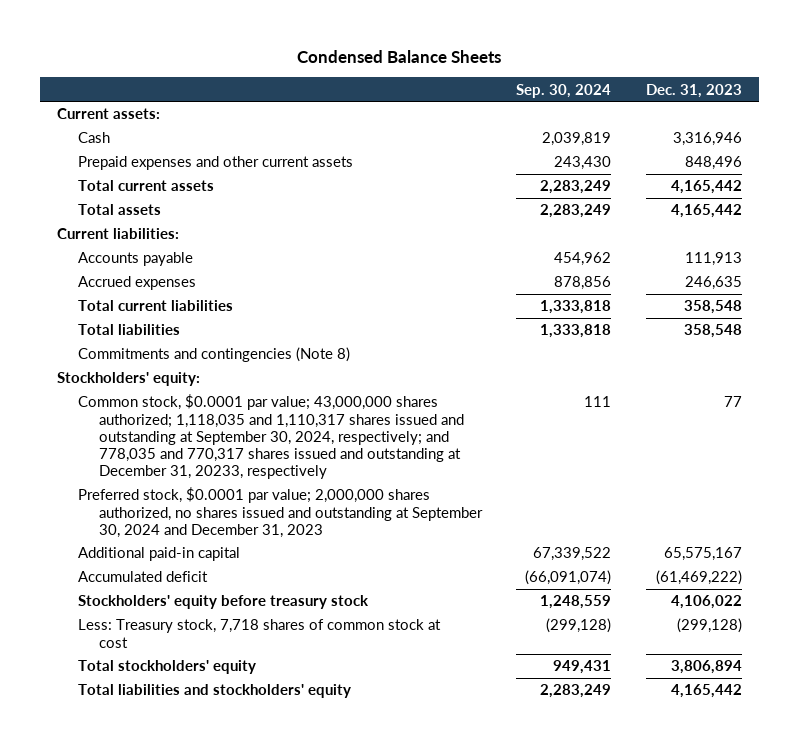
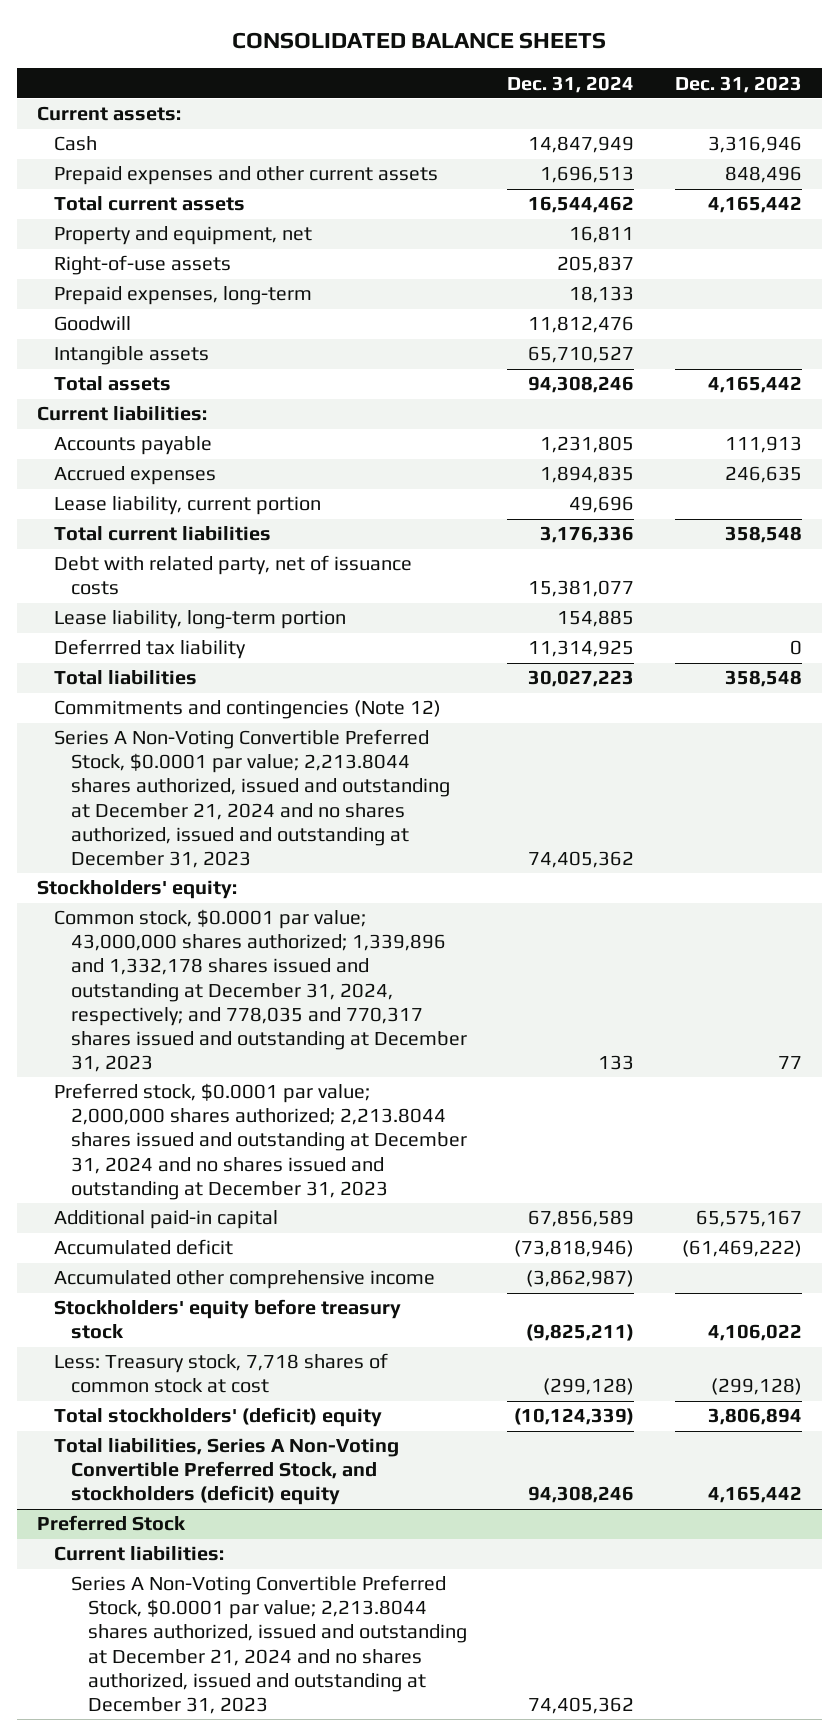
[297,49,502,63] Condensed Balance Sheets -> [232,31,607,49] CONSOLIDATED BALANCE SHEETS
[516,83,612,98] Sep. 30, 2024 -> none
none -> [507,75,635,93] Dec. 31, 2024
none -> [53,226,312,246] Property and equipment, net
none -> [53,255,231,276] Right-of-use assets
none -> [53,286,312,306] Prepaid expenses, long-term
none -> [53,316,131,332] Goodwill
none -> [53,346,209,366] Intangible assets
none -> [53,496,321,516] Lease liability, current portion
none -> [53,555,412,596] Debt with related party, net of issuance costs
none -> [53,610,346,630] Lease liability, long-term portion
none -> [53,639,246,660] Deferrred tax liability
[78,347,351,363] Commitments and contingencies (Note 8) -> [53,700,441,720] Commitments and contingencies (Note 12)
none -> [53,729,450,868] Series A Non-Voting Convertible Preferred Stock, $0.0001 par value; 2,213.8044 shares authorized, issued and outstanding at December 21, 2024 and no shares authorized, issued and outstanding at December 31, 2023
[78,394,464,480] Common stock, $0.0001 par value; 43,000,000 shares authorized; 1,118,035 and 1,110,317 shares issued and outstanding at September 30, 2024, respectively; and 778,035 and 770,317 shares issued and outstanding at December 31, 20233, respectively -> [53,909,467,1072] Common stock, $0.0001 par value; 43,000,000 shares authorized; 1,339,896 and 1,332,178 shares issued and outstanding at December 31, 2024, respectively; and 778,035 and 770,317 shares issued and outstanding at December 31, 2023
[78,487,483,538] Preferred stock, $0.0001 par value; 2,000,000 shares authorized, no shares issued and outstanding at September 30, 2024 and December 31, 2023 -> [53,1083,467,1200] Preferred stock, $0.0001 par value; 2,000,000 shares authorized; 2,213.8044 shares issued and outstanding at December 31, 2024 and no shares issued and outstanding at December 31, 2023
none -> [53,1270,435,1290] Accumulated other comprehensive income
[78,660,257,675] Total stockholders' equity -> [53,1407,382,1428] Total stockholders' (deficit) equity
[78,684,352,699] Total liabilities and stockholders' equity -> [53,1438,399,1506] Total liabilities, Series A Non-Voting Convertible Preferred Stock, and stockholders (deficit) equity
none -> [36,1515,186,1532] Preferred Stock
none -> [53,1546,224,1562] Current liabilities:
none -> [70,1575,467,1714] Series A Non-Voting Convertible Preferred Stock, $0.0001 par value; 2,213.8044 shares authorized, issued and outstanding at December 21, 2024 and no shares authorized, issued and outstanding at December 31, 2023

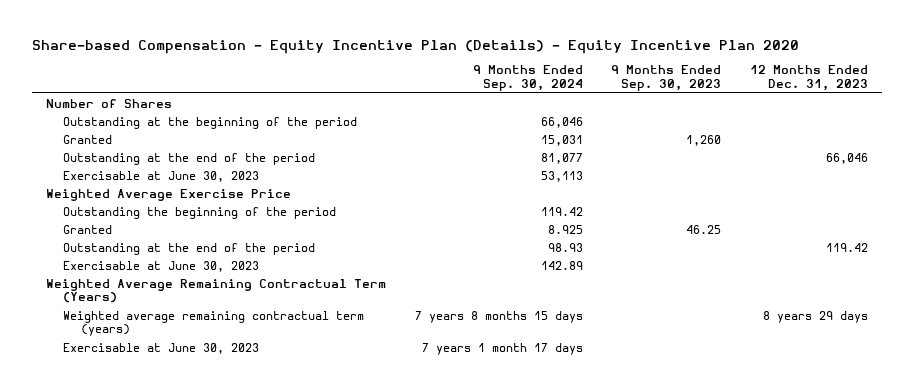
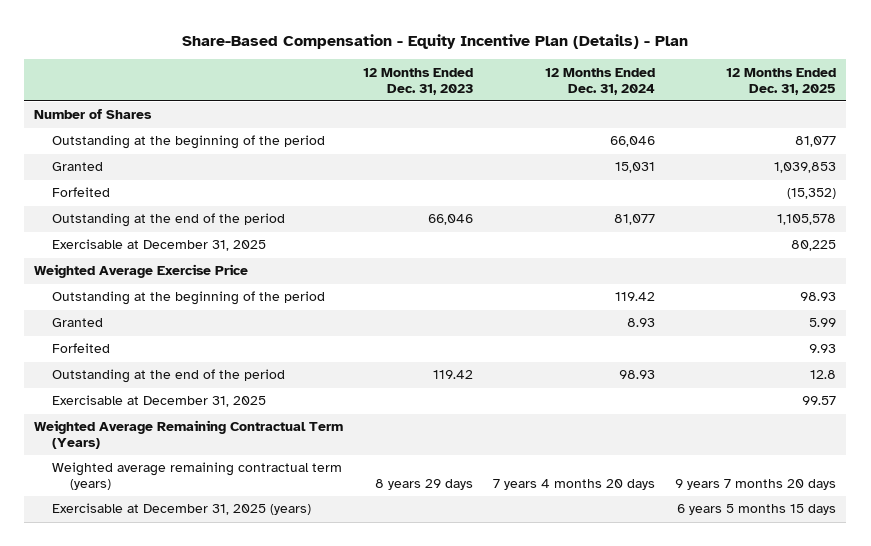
[31,39,799,54] Share-based Compensation - Equity Incentive Plan (Details) - Equity Incentive Plan 2020 -> [182,33,689,49] Share-Based Compensation - Equity Incentive Plan (Details) - Plan
[472,65,583,91] 9 Months Ended Sep. 30, 2024 -> none
[611,65,722,91] 9 Months Ended Sep. 30, 2023 -> none
none -> [545,67,656,95] 12 Months Ended Dec. 31, 2024
none -> [726,67,837,95] 12 Months Ended Dec. 31, 2025
none -> [52,187,111,198] Forfeited
[63,170,260,182] Exercisable at June 30, 2023 -> [52,239,267,252] Exercisable at December 31, 2025
[63,206,337,219] Outstanding the beginning of the period -> [52,291,326,306] Outstanding at the beginning of the period
none -> [52,343,111,354] Forfeited
[63,260,260,272] Exercisable at June 30, 2023 -> [52,395,267,408] Exercisable at December 31, 2025
[63,342,260,354] Exercisable at June 30, 2023 -> [52,503,312,516] Exercisable at December 31, 2025 (years)

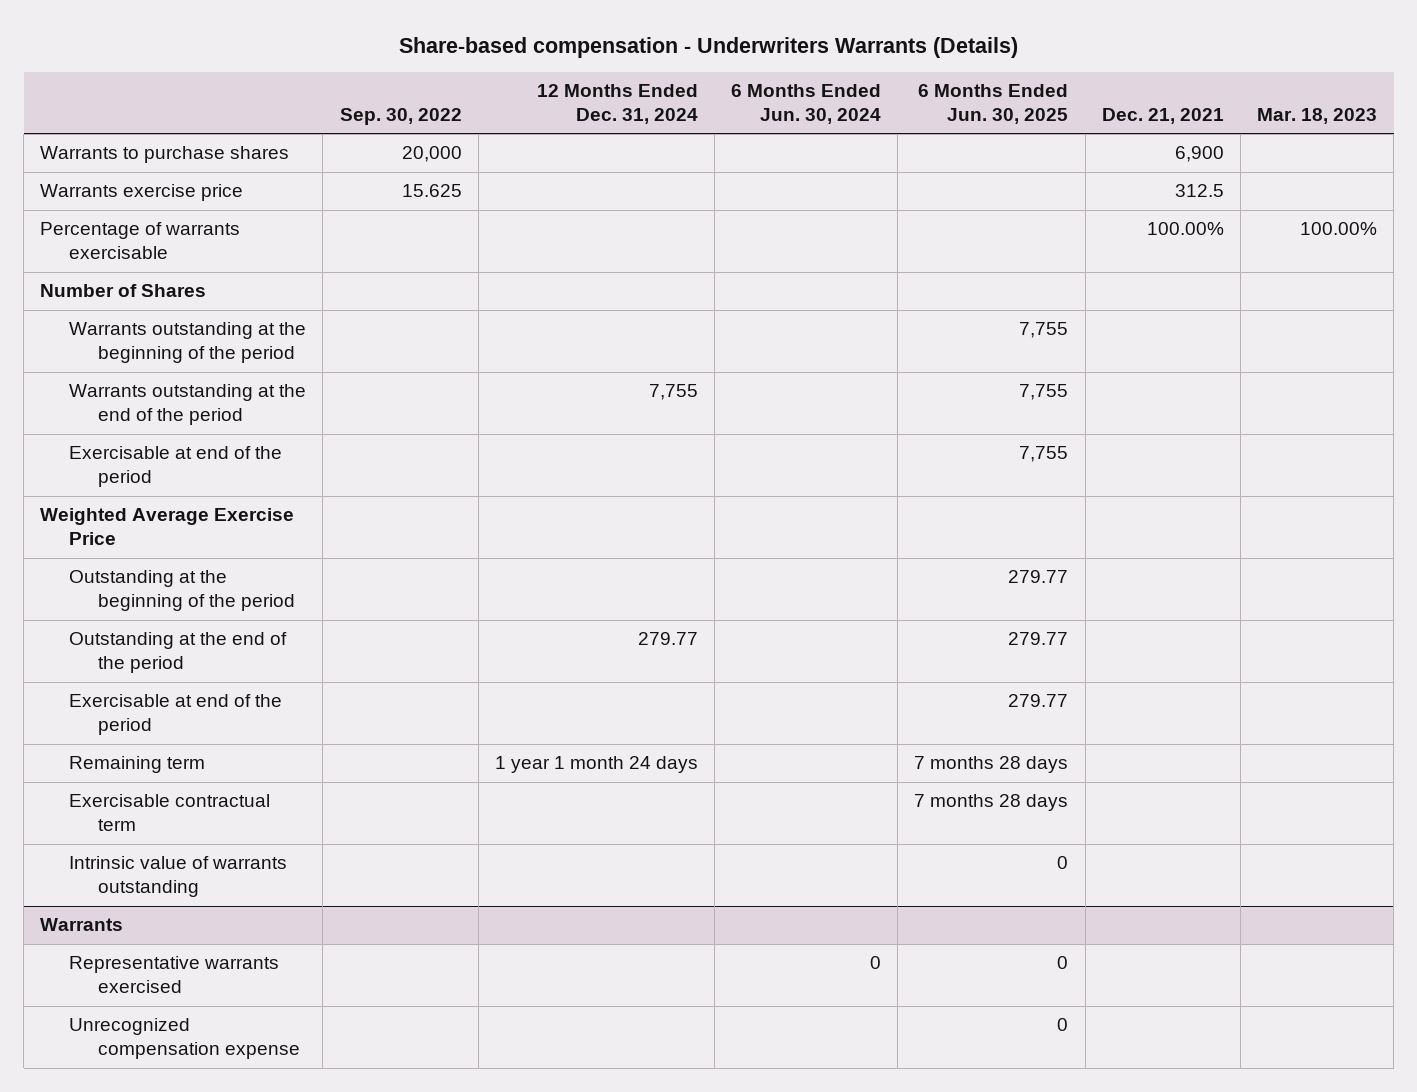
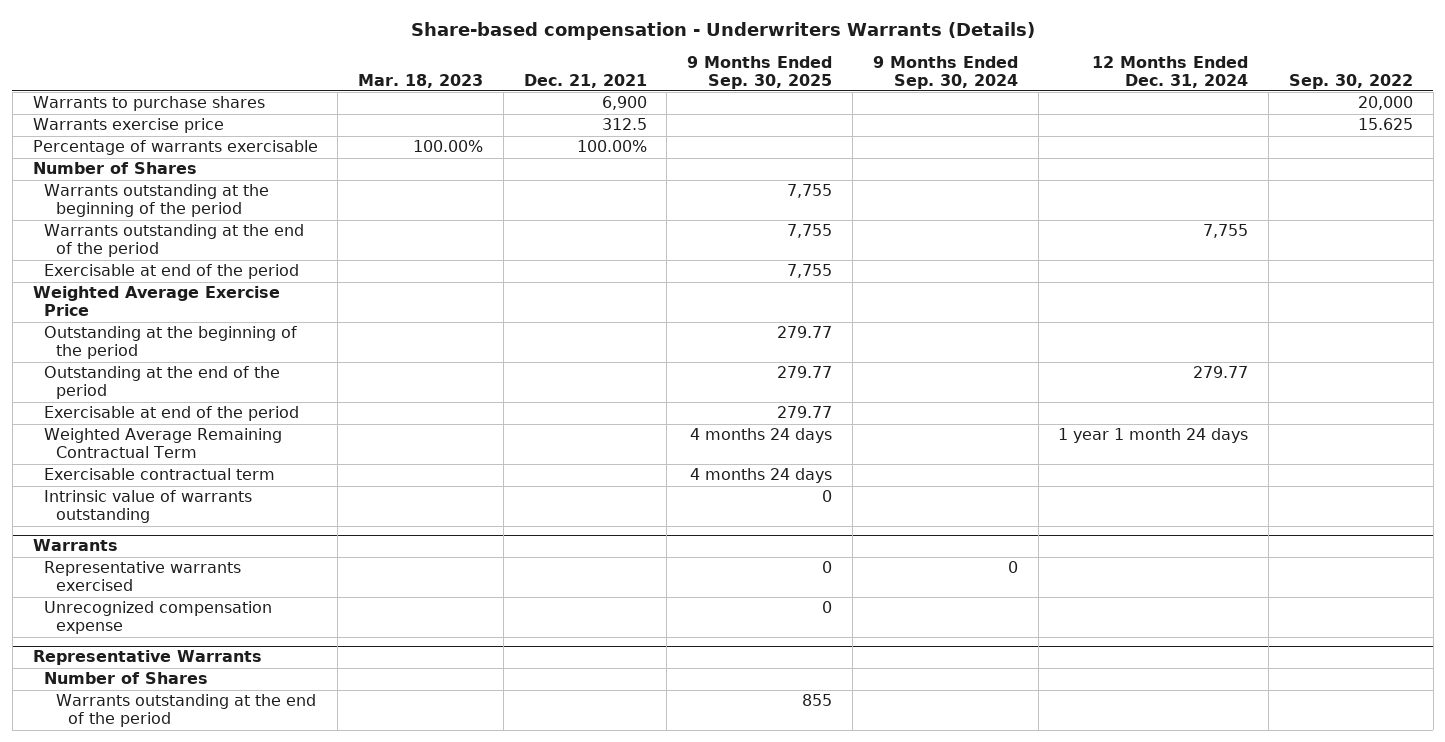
[731,84,882,124] 6 Months Ended Jun. 30, 2024 -> none
[918,84,1069,124] 6 Months Ended Jun. 30, 2025 -> none
none -> [687,55,833,89] 9 Months Ended Sep. 30, 2025
none -> [872,55,1018,89] 9 Months Ended Sep. 30, 2024
[69,756,206,774] Remaining term -> [44,428,283,459] Weighted Average Remaining Contractual Term
none -> [32,650,262,666] Representative Warrants
none -> [44,672,209,685] Number of Shares
none -> [55,694,316,728] Warrants outstanding at the end of the period

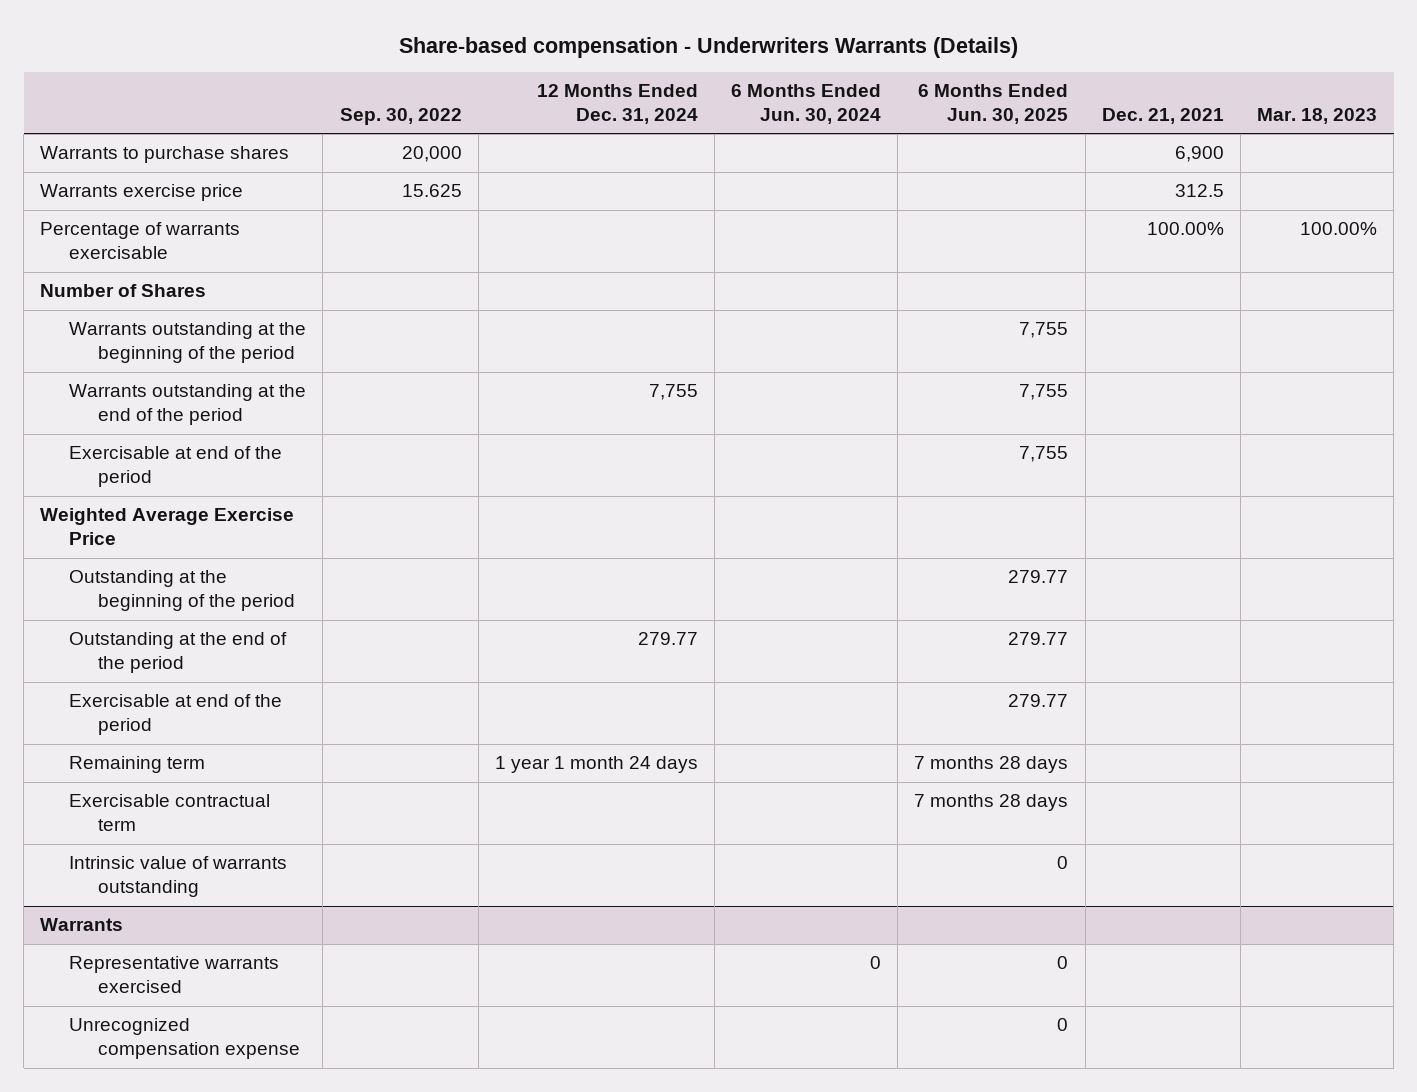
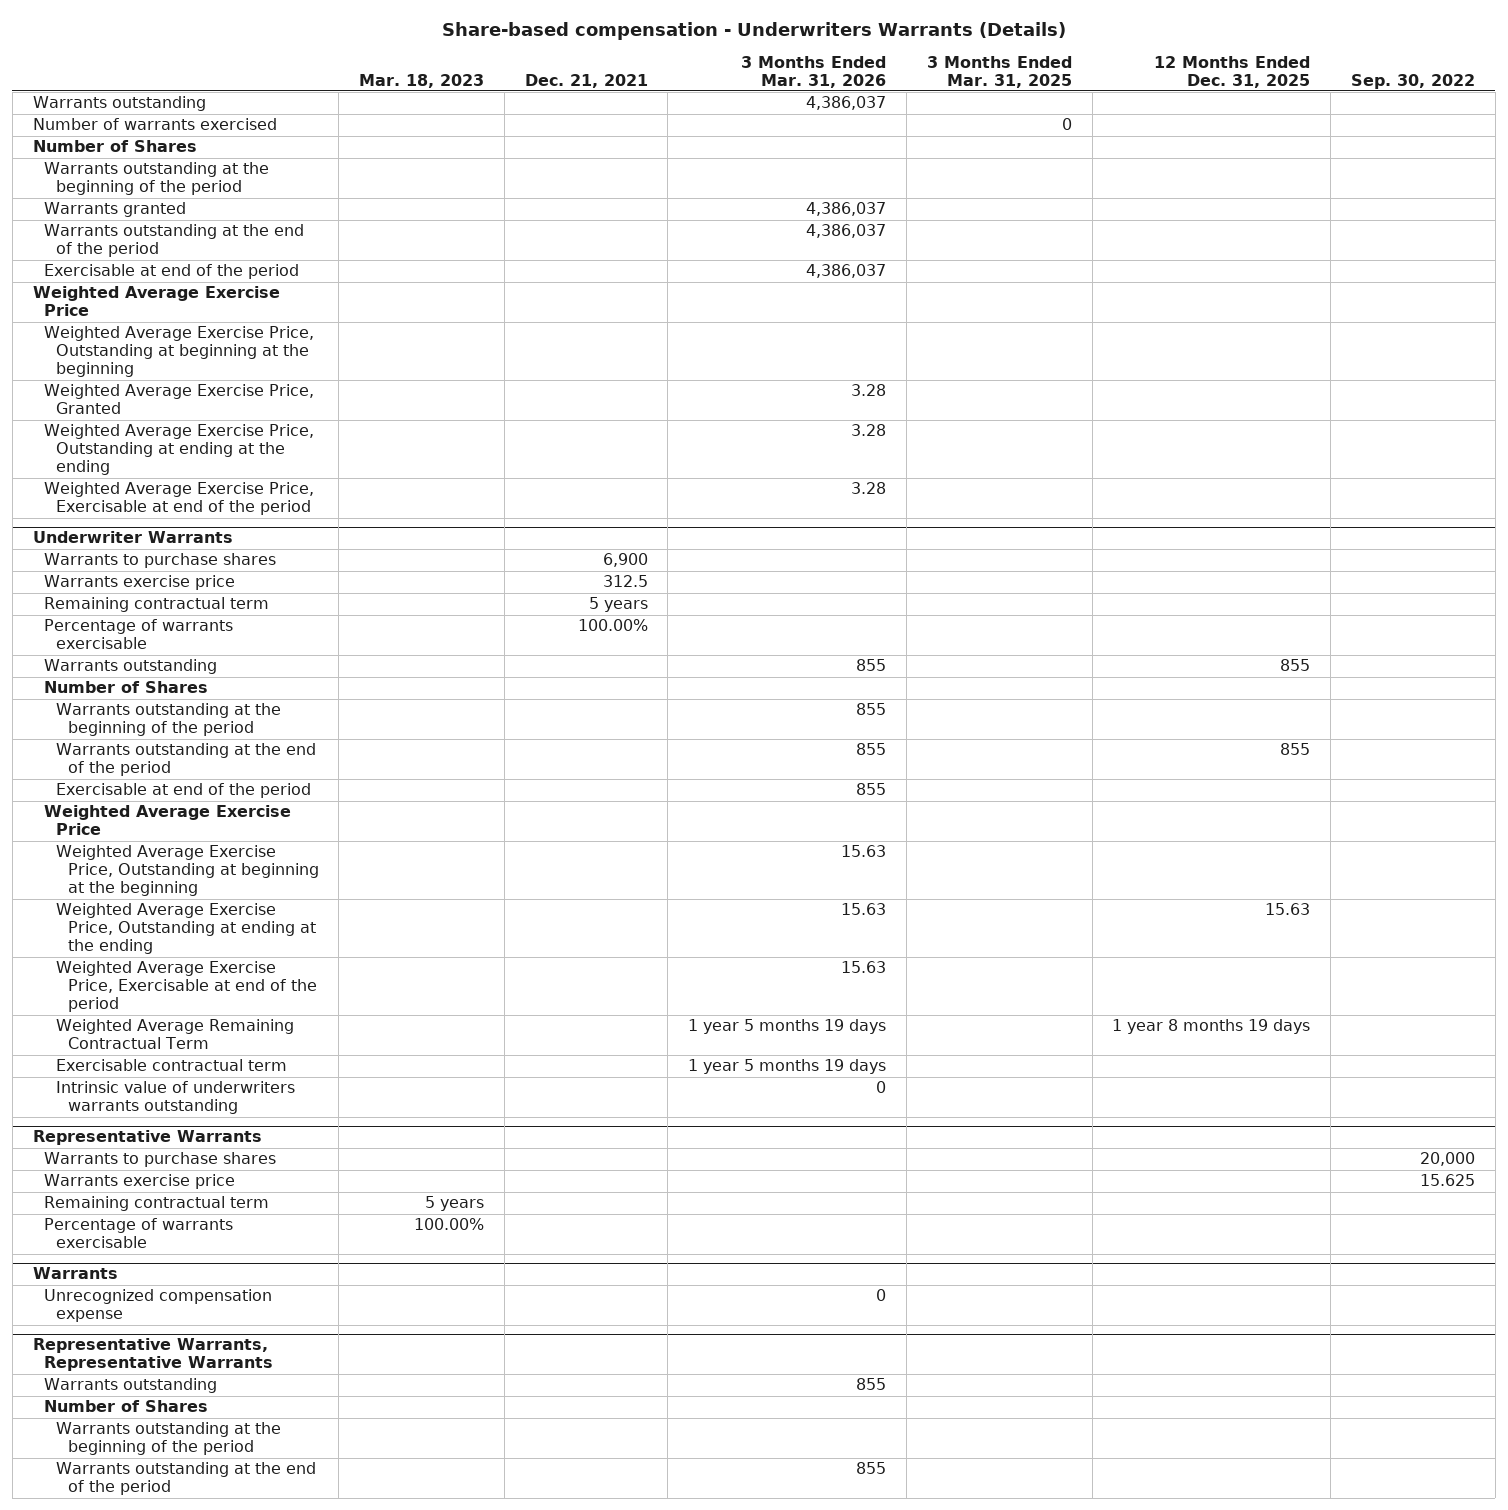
[536,84,698,124] 12 Months Ended Dec. 31, 2024 -> none
[731,84,882,124] 6 Months Ended Jun. 30, 2024 -> none
[918,84,1069,124] 6 Months Ended Jun. 30, 2025 -> none
none -> [741,55,887,88] 3 Months Ended Mar. 31, 2026
none -> [926,55,1072,88] 3 Months Ended Mar. 31, 2025
none -> [1154,55,1311,88] 12 Months Ended Dec. 31, 2025
[40,146,290,164] Warrants to purchase shares -> none
[40,184,244,202] Warrants exercise price -> none
[40,222,241,260] Percentage of warrants exercisable -> none
none -> [32,96,206,112] Warrants outstanding
none -> [32,118,277,131] Number of warrants exercised
none -> [44,202,187,218] Warrants granted
[69,756,206,774] Remaining term -> none
[69,794,271,832] Exercisable contractual term -> none
[69,856,288,898] Intrinsic value of warrants outstanding -> none
[69,570,296,612] Outstanding at the beginning of the period -> [44,326,315,378] Weighted Average Exercise Price, Outstanding at beginning at the beginning
none -> [44,384,315,415] Weighted Average Exercise Price, Granted
[69,632,288,674] Outstanding at the end of the period -> [44,424,315,476] Weighted Average Exercise Price, Outstanding at ending at the ending
[69,694,283,736] Exercisable at end of the period -> [44,482,315,516] Weighted Average Exercise Price, Exercisable at end of the period
none -> [32,531,233,544] Underwriter Warrants
none -> [44,553,277,569] Warrants to purchase shares
none -> [44,575,236,591] Warrants exercise price
none -> [44,597,270,613] Remaining contractual term
none -> [44,619,234,650] Percentage of warrants exercisable
none -> [44,659,218,675] Warrants outstanding
none -> [44,681,209,694] Number of Shares
none -> [55,703,281,737] Warrants outstanding at the beginning of the period
none -> [55,743,316,777] Warrants outstanding at the end of the period
none -> [55,783,311,799] Exercisable at end of the period
none -> [44,805,292,836] Weighted Average Exercise Price
none -> [55,845,319,897] Weighted Average Exercise Price, Outstanding at beginning at the beginning
none -> [55,903,316,955] Weighted Average Exercise Price, Outstanding at ending at the ending
none -> [55,961,317,1013] Weighted Average Exercise Price, Exercisable at end of the period
none -> [55,1019,294,1050] Weighted Average Remaining Contractual Term
none -> [55,1059,287,1072] Exercisable contractual term
none -> [55,1081,295,1115] Intrinsic value of underwriters warrants outstanding
none -> [32,1130,262,1146] Representative Warrants
none -> [44,1152,277,1168] Warrants to purchase shares
none -> [44,1174,236,1190] Warrants exercise price
none -> [44,1196,270,1212] Remaining contractual term
none -> [44,1218,234,1249] Percentage of warrants exercisable
[69,956,280,994] Representative warrants exercised -> none
none -> [32,1338,274,1372] Representative Warrants, Representative Warrants
none -> [44,1378,218,1394] Warrants outstanding
none -> [44,1400,209,1413] Number of Shares
none -> [55,1422,281,1456] Warrants outstanding at the beginning of the period
none -> [55,1462,316,1496] Warrants outstanding at the end of the period

